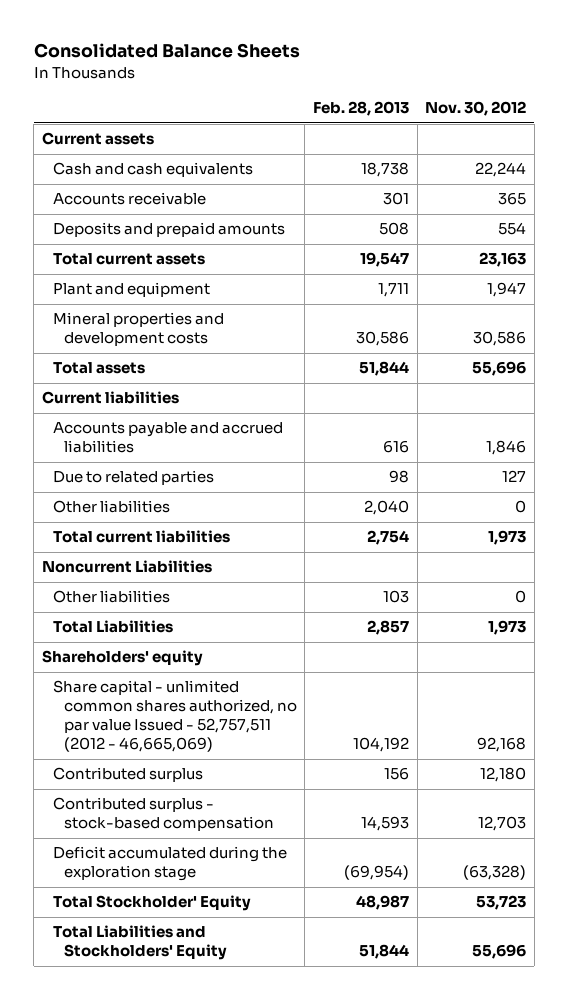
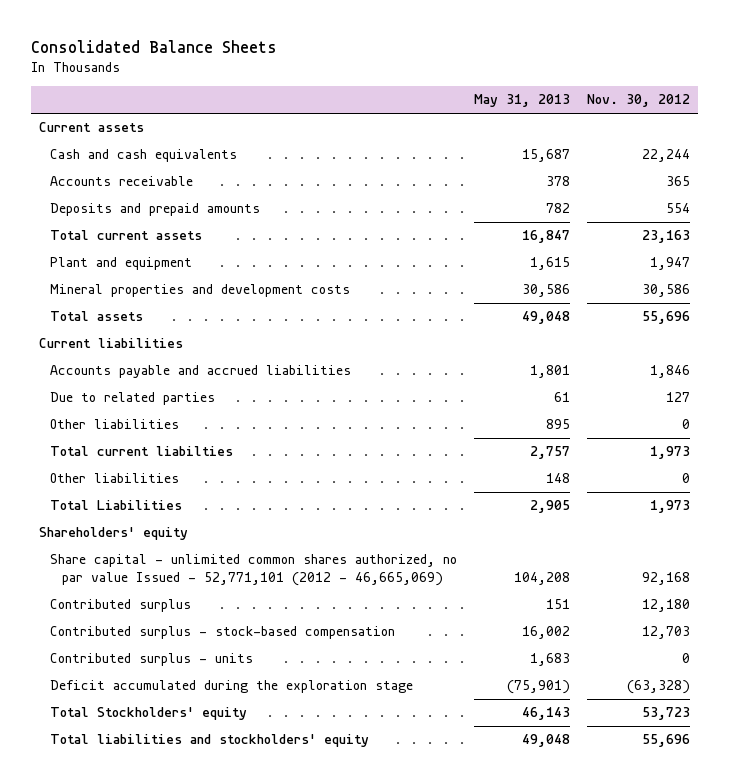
[312,101,409,117] Feb. 28, 2013 -> none
none -> [474,94,571,108] May 31, 2013
[41,560,212,574] Noncurrent Liabilities -> none
[52,530,230,544] Total current liabilities -> [50,446,234,457] Total current liabilties
[52,680,297,753] Share capital - unlimited common shares authorized, no par value Issued - 52,757,511 (2012 - 46,665,069) -> [50,554,458,587] Share capital - unlimited common shares authorized, no par value Issued - 52,771,101 (2012 - 46,665,069)
none -> [50,653,254,667] Contributed surplus - units
[52,895,251,912] Total Stockholder' Equity -> [50,707,248,721] Total Stockholders' equity
[52,925,227,961] Total Liabilities and Stockholders' Equity -> [50,734,370,748] Total liabilities and stockholders' equity

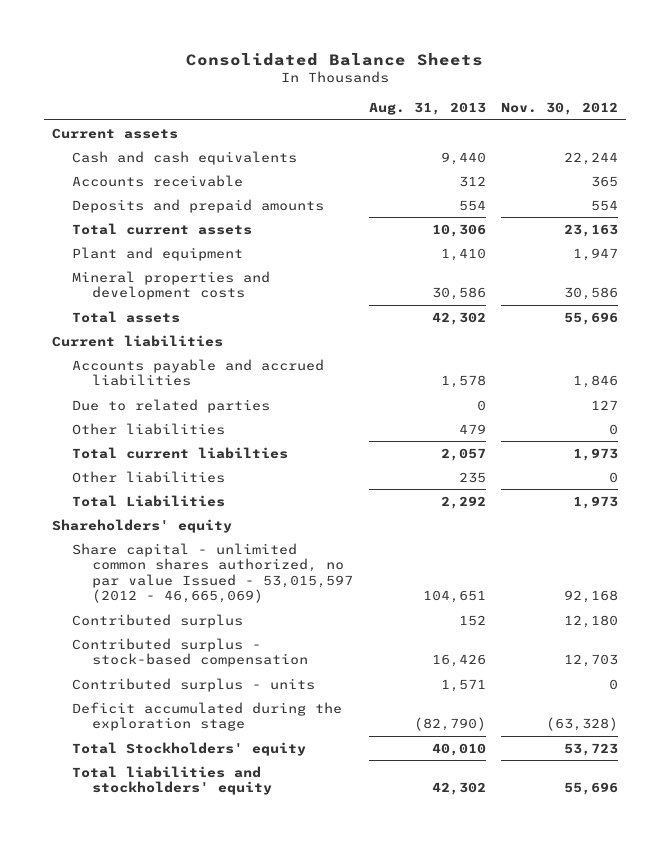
[474,94,571,108] May 31, 2013 -> none
none -> [368,102,486,116] Aug. 31, 2013
[50,554,458,587] Share capital - unlimited common shares authorized, no par value Issued - 52,771,101 (2012 - 46,665,069) -> [72,542,354,604] Share capital - unlimited common shares authorized, no par value Issued - 53,015,597 (2012 - 46,665,069)

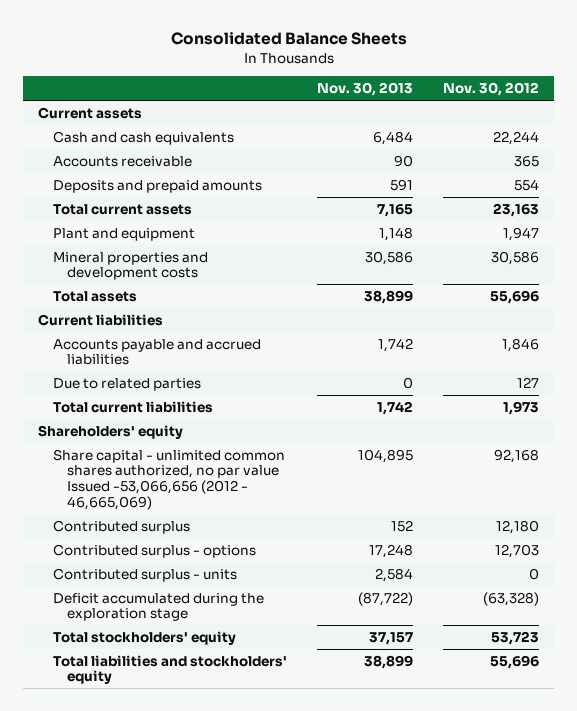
[368,102,486,116] Aug. 31, 2013 -> none
none -> [316,82,413,97] Nov. 30, 2013
[72,422,226,435] Other liabilities -> none
[72,470,226,483] Other liabilities -> none
[72,494,226,507] Total Liabilities -> none
[72,446,289,459] Total current liabilties -> [52,400,213,413] Total current liabilities
[72,542,354,604] Share capital - unlimited common shares authorized, no par value Issued - 53,015,597 (2012 - 46,665,069) -> [52,448,285,510] Share capital - unlimited common shares authorized, no par value Issued -53,066,656 (2012 - 46,665,069)
[72,637,309,668] Contributed surplus - stock-based compensation -> [52,543,256,558] Contributed surplus - options
[72,741,307,756] Total Stockholders' equity -> [52,630,236,645] Total stockholders' equity

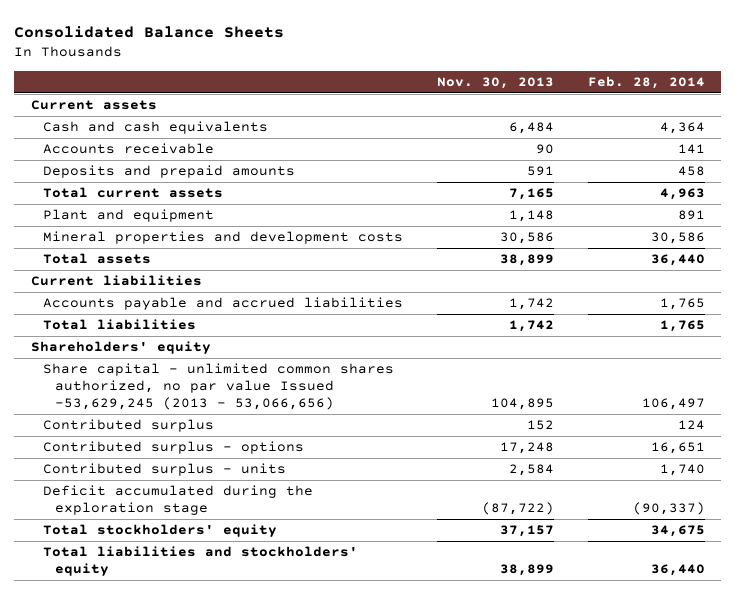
[443,82,540,97] Nov. 30, 2012 -> none
none -> [587,76,705,90] Feb. 28, 2014
[52,377,201,391] Due to related parties -> none
[52,400,213,413] Total current liabilities -> [43,319,197,331] Total liabilities
[52,448,285,510] Share capital - unlimited common shares authorized, no par value Issued -53,066,656 (2012 - 46,665,069) -> [43,363,395,411] Share capital - unlimited common shares authorized, no par value Issued -53,629,245 (2013 - 53,066,656)

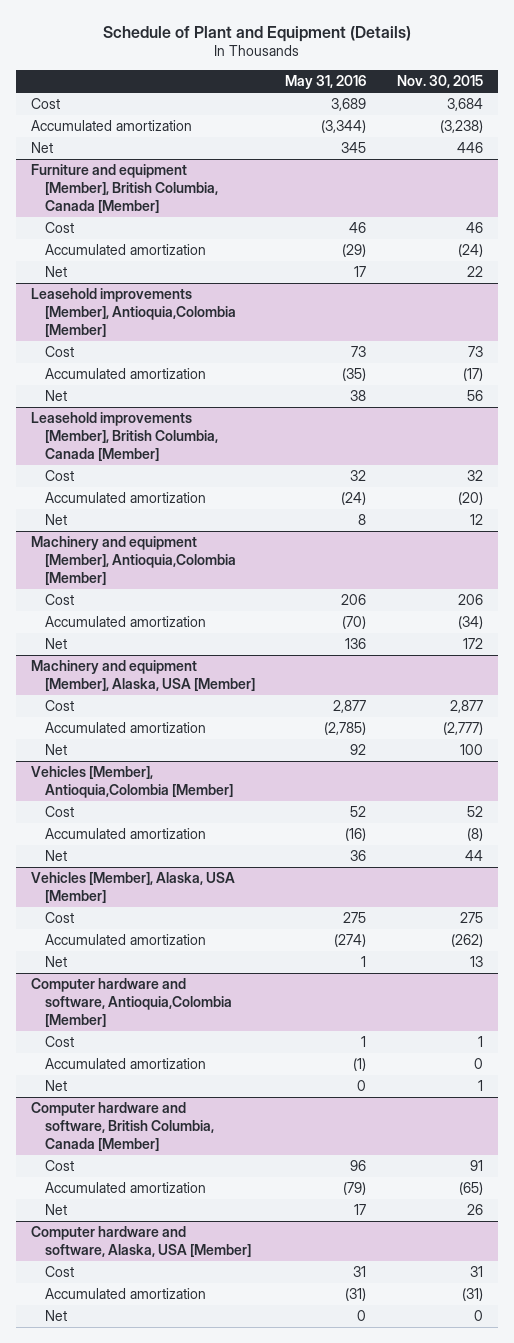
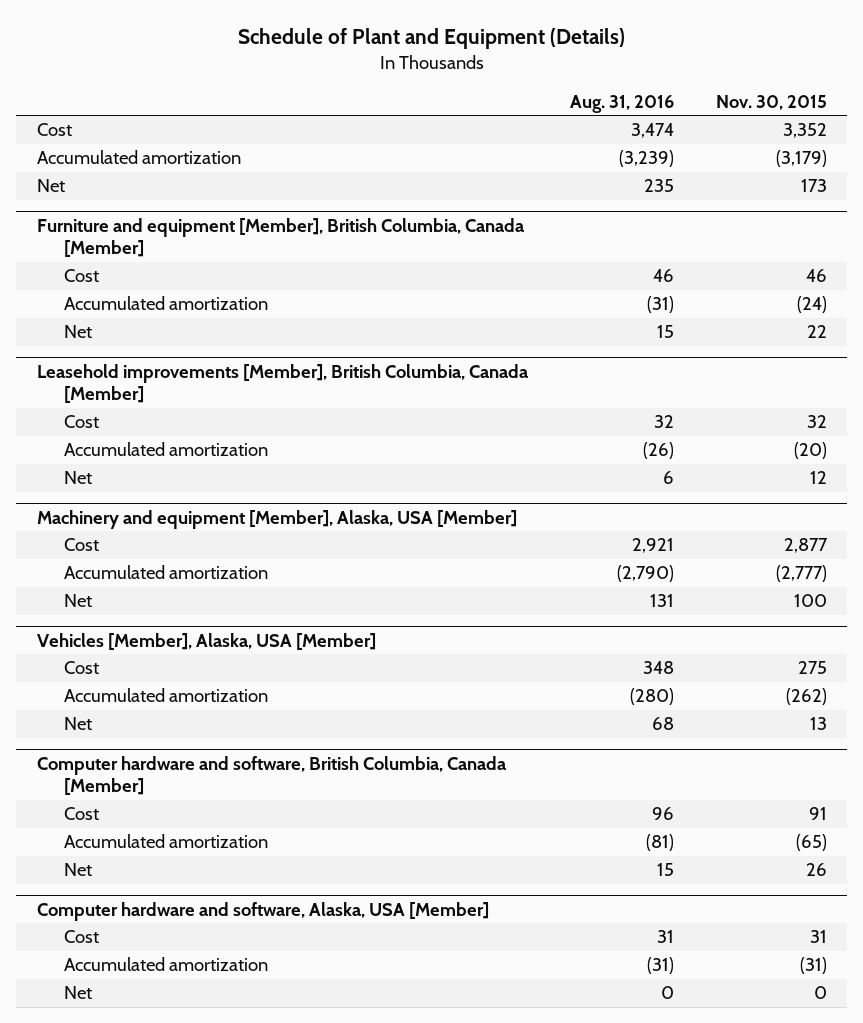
[285,75,367,90] May 31, 2016 -> none
none -> [569,94,674,113] Aug. 31, 2016
[446,98,483,112] 3,684 -> [782,123,827,139] 3,352
[439,120,483,134] (3,238) -> [775,150,827,168] (3,179)
[456,142,483,154] 446 -> [800,179,827,193] 173
[31,288,237,337] Leasehold improvements [Member], Antioquia,Colombia [Member] -> none
[45,346,75,358] Cost -> none
[45,368,207,380] Accumulated amortization -> none
[45,390,68,402] Net -> none
[31,536,237,585] Machinery and equipment [Member], Antioquia,Colombia [Member] -> none
[45,594,75,606] Cost -> none
[45,616,207,628] Accumulated amortization -> none
[45,638,68,650] Net -> none
[31,766,234,798] Vehicles [Member], Antioquia,Colombia [Member] -> none
[45,806,75,818] Cost -> none
[45,828,207,840] Accumulated amortization -> none
[45,850,68,862] Net -> none
[31,978,233,1027] Computer hardware and software, Antioquia,Colombia [Member] -> none
[45,1036,75,1048] Cost -> none
[45,1058,207,1070] Accumulated amortization -> none
[45,1080,68,1092] Net -> none

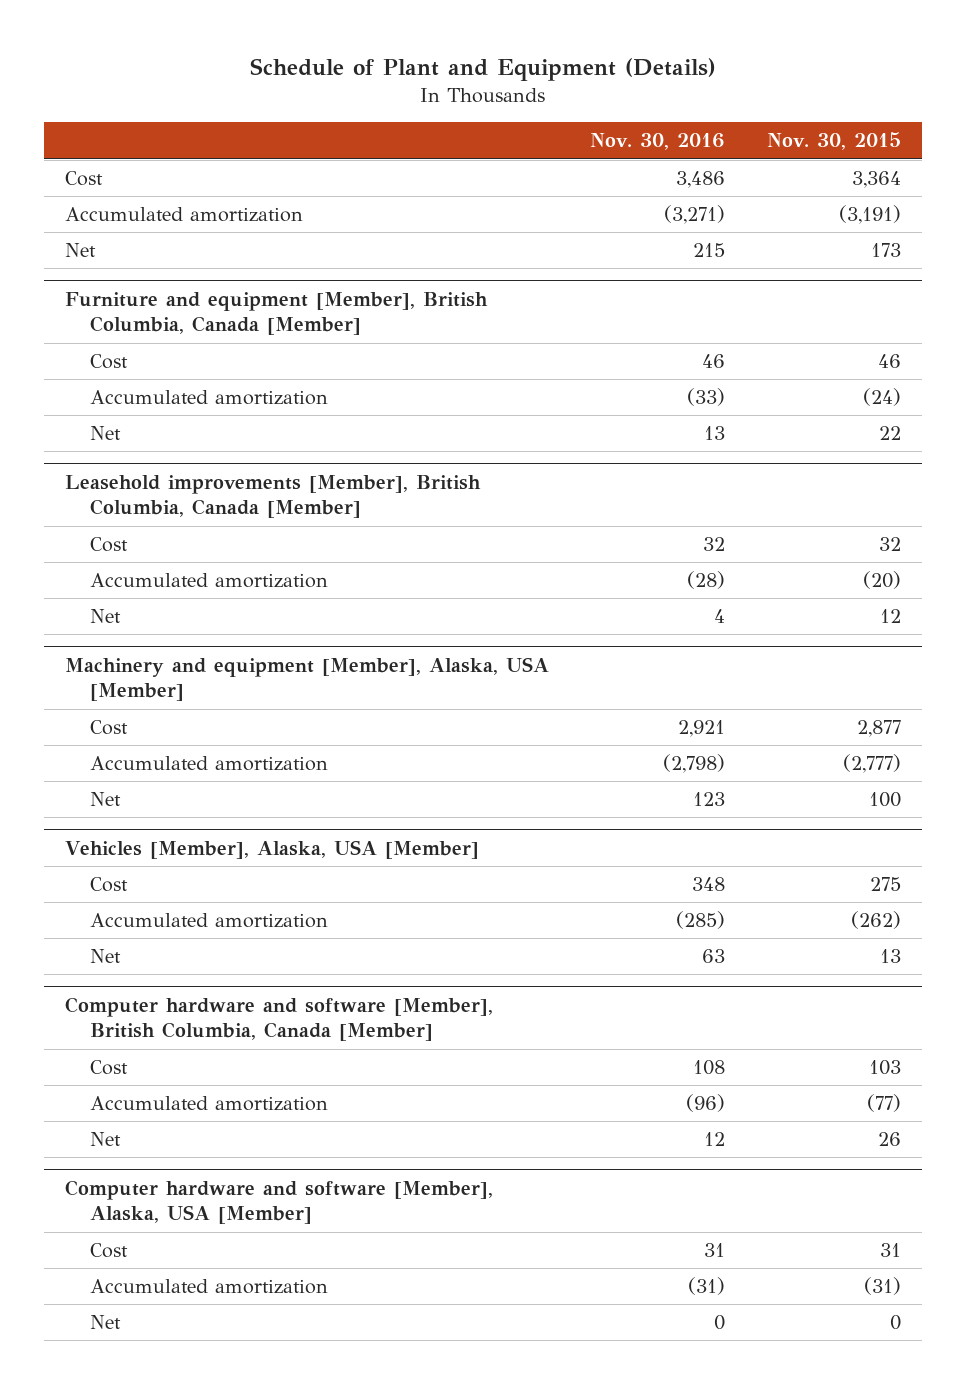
[569,94,674,113] Aug. 31, 2016 -> none
none -> [590,133,726,151] Nov. 30, 2016
[782,123,827,139] 3,352 -> [851,171,901,189] 3,364
[775,150,827,168] (3,179) -> [838,205,901,225] (3,191)
[36,755,506,795] Computer hardware and software, British Columbia, Canada [Member] -> [64,996,493,1042] Computer hardware and software [Member], British Columbia, Canada [Member]
[808,807,827,821] 91 -> [868,1060,901,1076] 103
[795,834,827,852] (65) -> [866,1094,901,1113] (77)
[36,901,489,921] Computer hardware and software, Alaska, USA [Member] -> [64,1179,493,1225] Computer hardware and software [Member], Alaska, USA [Member]

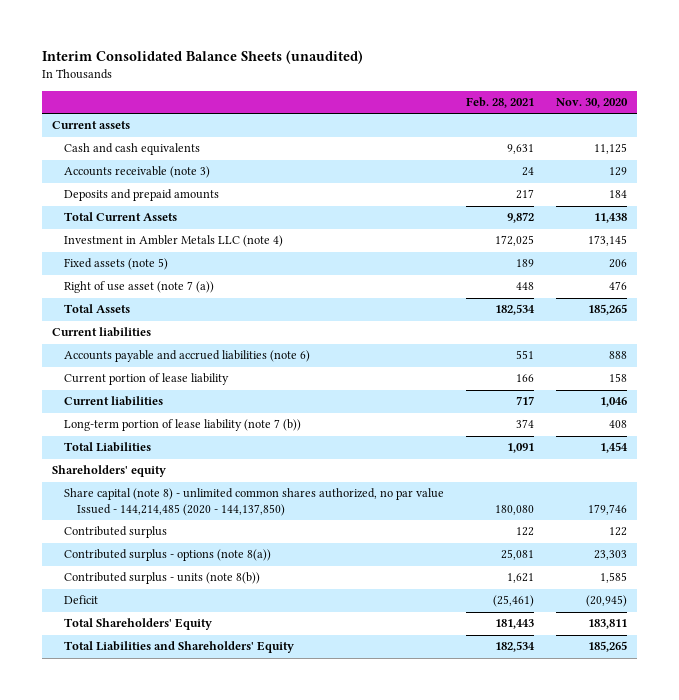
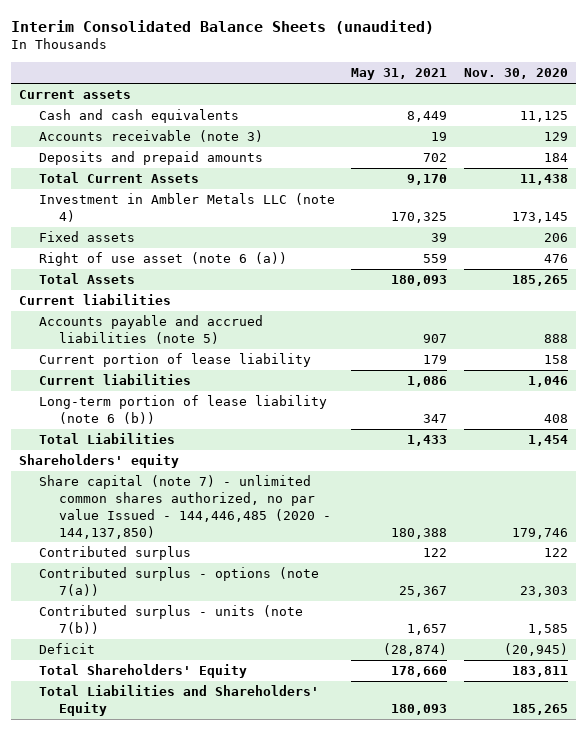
[466,97,535,109] Feb. 28, 2021 -> none
none -> [351,68,448,81] May 31, 2021
[64,258,169,271] Fixed assets (note 5) -> [39,231,136,243] Fixed assets
[64,281,215,294] Right of use asset (note 7 (a)) -> [39,252,288,267] Right of use asset (note 6 (a))
[64,350,311,363] Accounts payable and accrued liabilities (note 6) -> [39,315,264,345] Accounts payable and accrued liabilities (note 5)
[64,419,302,432] Long-term portion of lease liability (note 7 (b)) -> [39,395,328,425] Long-term portion of lease liability (note 6 (b))
[64,488,445,517] Share capital (note 8) - unlimited common shares authorized, no par value Issued - 144,214,485 (2020 - 144,137,850) -> [39,475,331,539] Share capital (note 7) - unlimited common shares authorized, no par value Issued - 144,446,485 (2020 - 144,137,850)
[64,549,272,562] Contributed surplus - options (note 8(a)) -> [39,567,320,597] Contributed surplus - options (note 7(a))
[64,572,261,585] Contributed surplus - units (note 8(b)) -> [39,605,304,635] Contributed surplus - units (note 7(b))

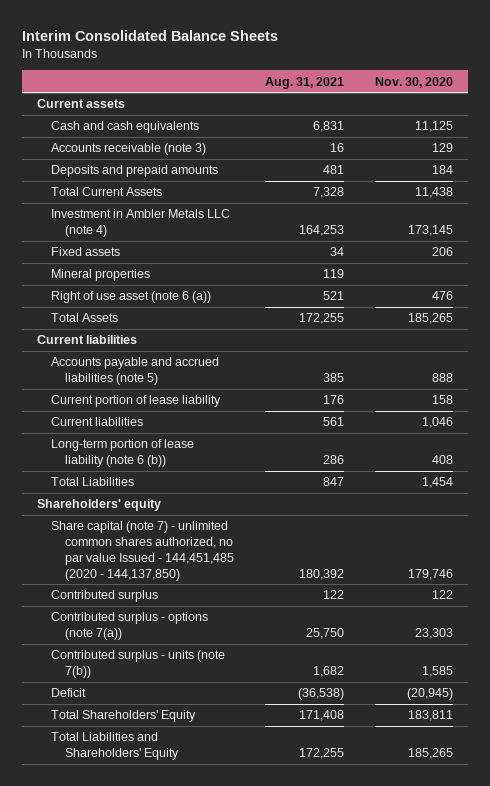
[11,19,435,34] Interim Consolidated Balance Sheets (unaudited) -> [21,29,278,41] Interim Consolidated Balance Sheets
[351,68,448,81] May 31, 2021 -> none
none -> [264,76,344,89] Aug. 31, 2021
none -> [50,269,150,282] Mineral properties
[39,475,331,539] Share capital (note 7) - unlimited common shares authorized, no par value Issued - 144,446,485 (2020 - 144,137,850) -> [50,521,234,581] Share capital (note 7) - unlimited common shares authorized, no par value Issued - 144,451,485 (2020 - 144,137,850)

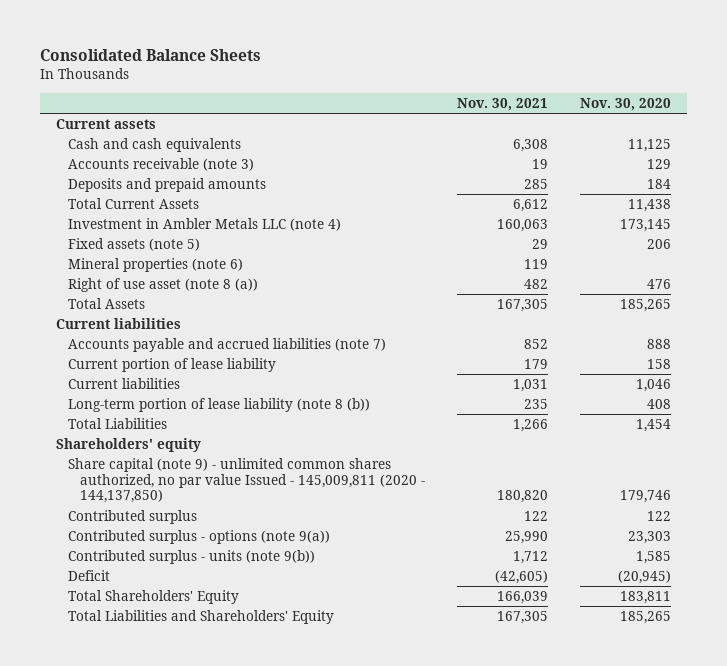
[21,29,278,41] Interim Consolidated Balance Sheets -> [40,49,262,62] Consolidated Balance Sheets
[264,76,344,89] Aug. 31, 2021 -> none
none -> [457,97,549,111] Nov. 30, 2021
[50,247,120,257] Fixed assets -> [68,238,201,252] Fixed assets (note 5)
[50,269,150,282] Mineral properties -> [68,258,244,273] Mineral properties (note 6)
[50,291,211,304] Right of use asset (note 6 (a)) -> [68,278,259,293] Right of use asset (note 8 (a))
[50,357,219,386] Accounts payable and accrued liabilities (note 5) -> [68,338,387,353] Accounts payable and accrued liabilities (note 7)
[50,439,194,468] Long-term portion of lease liability (note 6 (b)) -> [68,398,371,413] Long-term portion of lease liability (note 8 (b))
[50,521,234,581] Share capital (note 7) - unlimited common shares authorized, no par value Issued - 144,451,485 (2020 - 144,137,850) -> [68,458,426,504] Share capital (note 9) - unlimited common shares authorized, no par value Issued - 145,009,811 (2020 - 144,137,850)
[50,612,208,641] Contributed surplus - options (note 7(a)) -> [68,530,331,545] Contributed surplus - options (note 9(a))
[50,650,225,679] Contributed surplus - units (note 7(b)) -> [68,550,316,565] Contributed surplus - units (note 9(b))

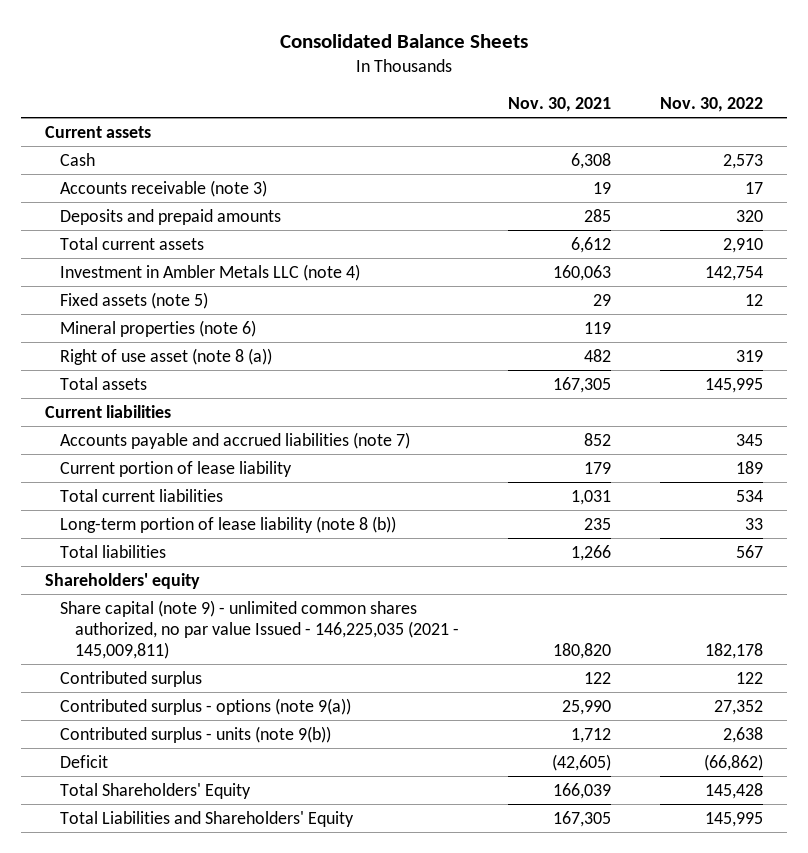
[579,97,671,111] Nov. 30, 2020 -> none
none -> [659,97,763,113] Nov. 30, 2022
[68,138,242,153] Cash and cash equivalents -> [60,152,96,166] Cash
[68,198,200,210] Total Current Assets -> [60,236,205,250] Total current assets
[68,298,146,310] Total Assets -> [60,376,148,390] Total assets
[68,378,181,390] Current liabilities -> [60,488,224,502] Total current liabilities
[68,418,168,430] Total Liabilities -> [60,544,167,558] Total liabilities
[68,458,426,504] Share capital (note 9) - unlimited common shares authorized, no par value Issued - 145,009,811 (2020 - 144,137,850) -> [60,599,460,660] Share capital (note 9) - unlimited common shares authorized, no par value Issued - 146,225,035 (2021 - 145,009,811)

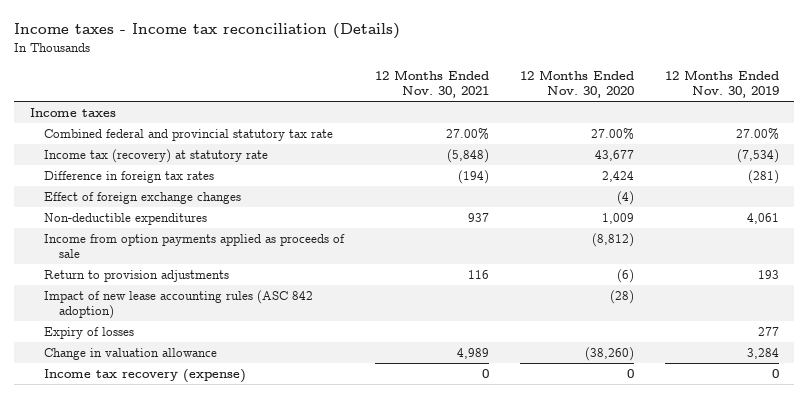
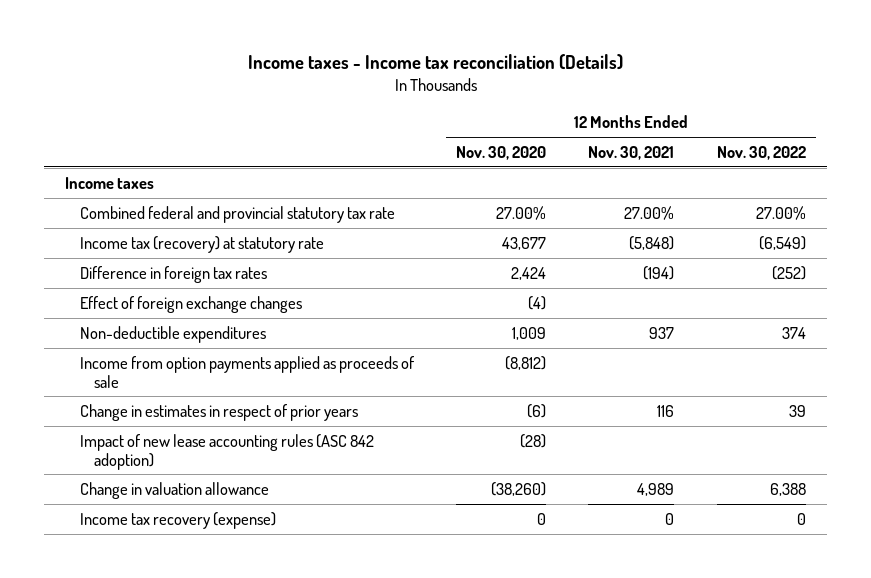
[664,70,779,99] 12 Months Ended Nov. 30, 2019 -> none
none -> [716,146,806,161] Nov. 30, 2022
[44,269,230,282] Return to provision adjustments -> [79,403,358,421] Change in estimates in respect of prior years
[44,326,135,339] Expiry of losses -> none

